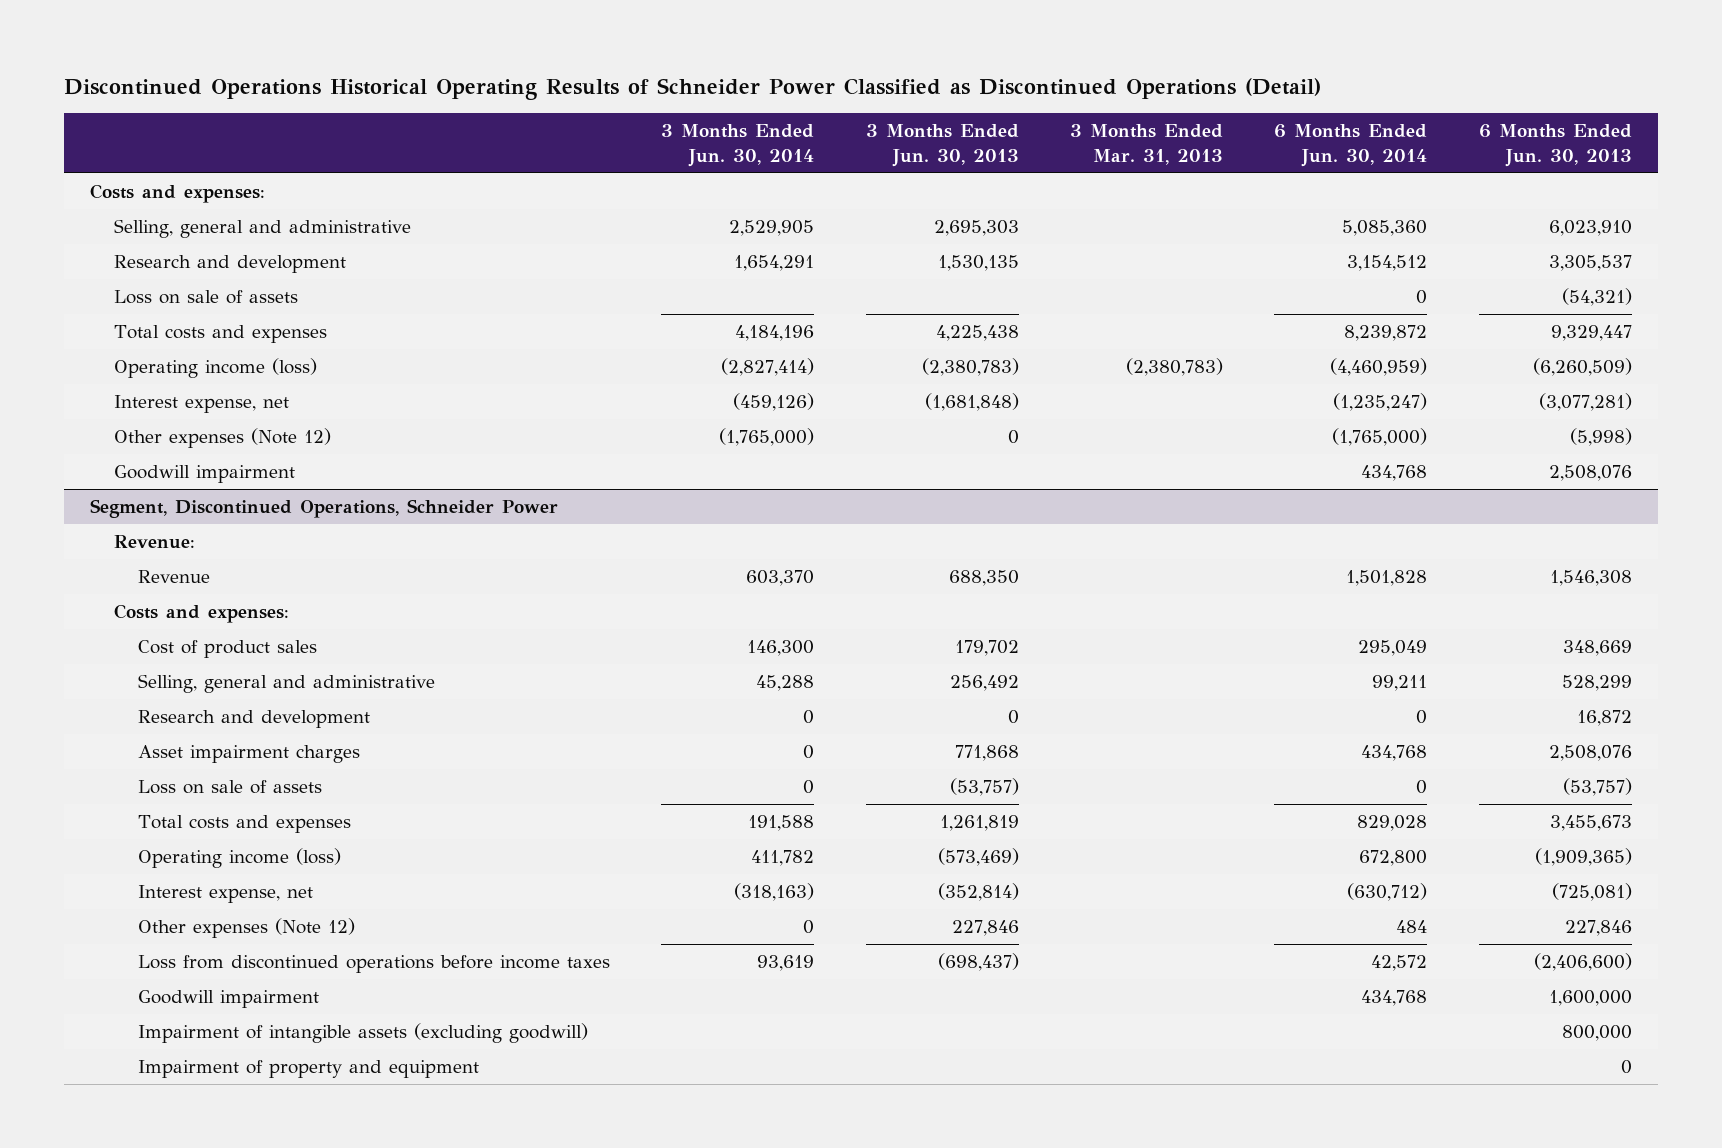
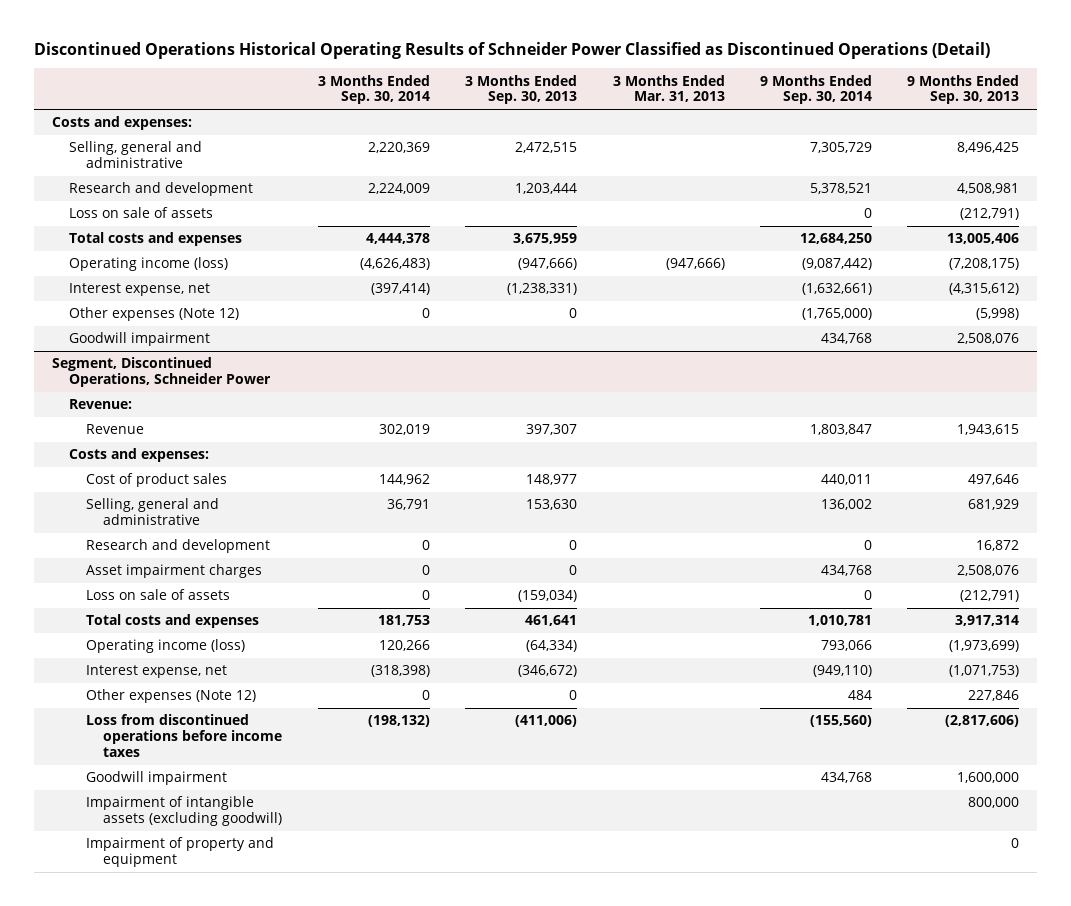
[661,124,815,167] 3 Months Ended Jun. 30, 2014 -> none
[865,124,1019,167] 3 Months Ended Jun. 30, 2013 -> none
[1274,124,1428,167] 6 Months Ended Jun. 30, 2014 -> none
[1478,124,1632,167] 6 Months Ended Jun. 30, 2013 -> none
none -> [317,74,430,105] 3 Months Ended Sep. 30, 2014
none -> [465,74,578,105] 3 Months Ended Sep. 30, 2013
none -> [760,74,873,105] 9 Months Ended Sep. 30, 2014
none -> [907,74,1020,105] 9 Months Ended Sep. 30, 2013
[1125,358,1223,377] (2,380,783) -> [665,258,725,271] (947,666)

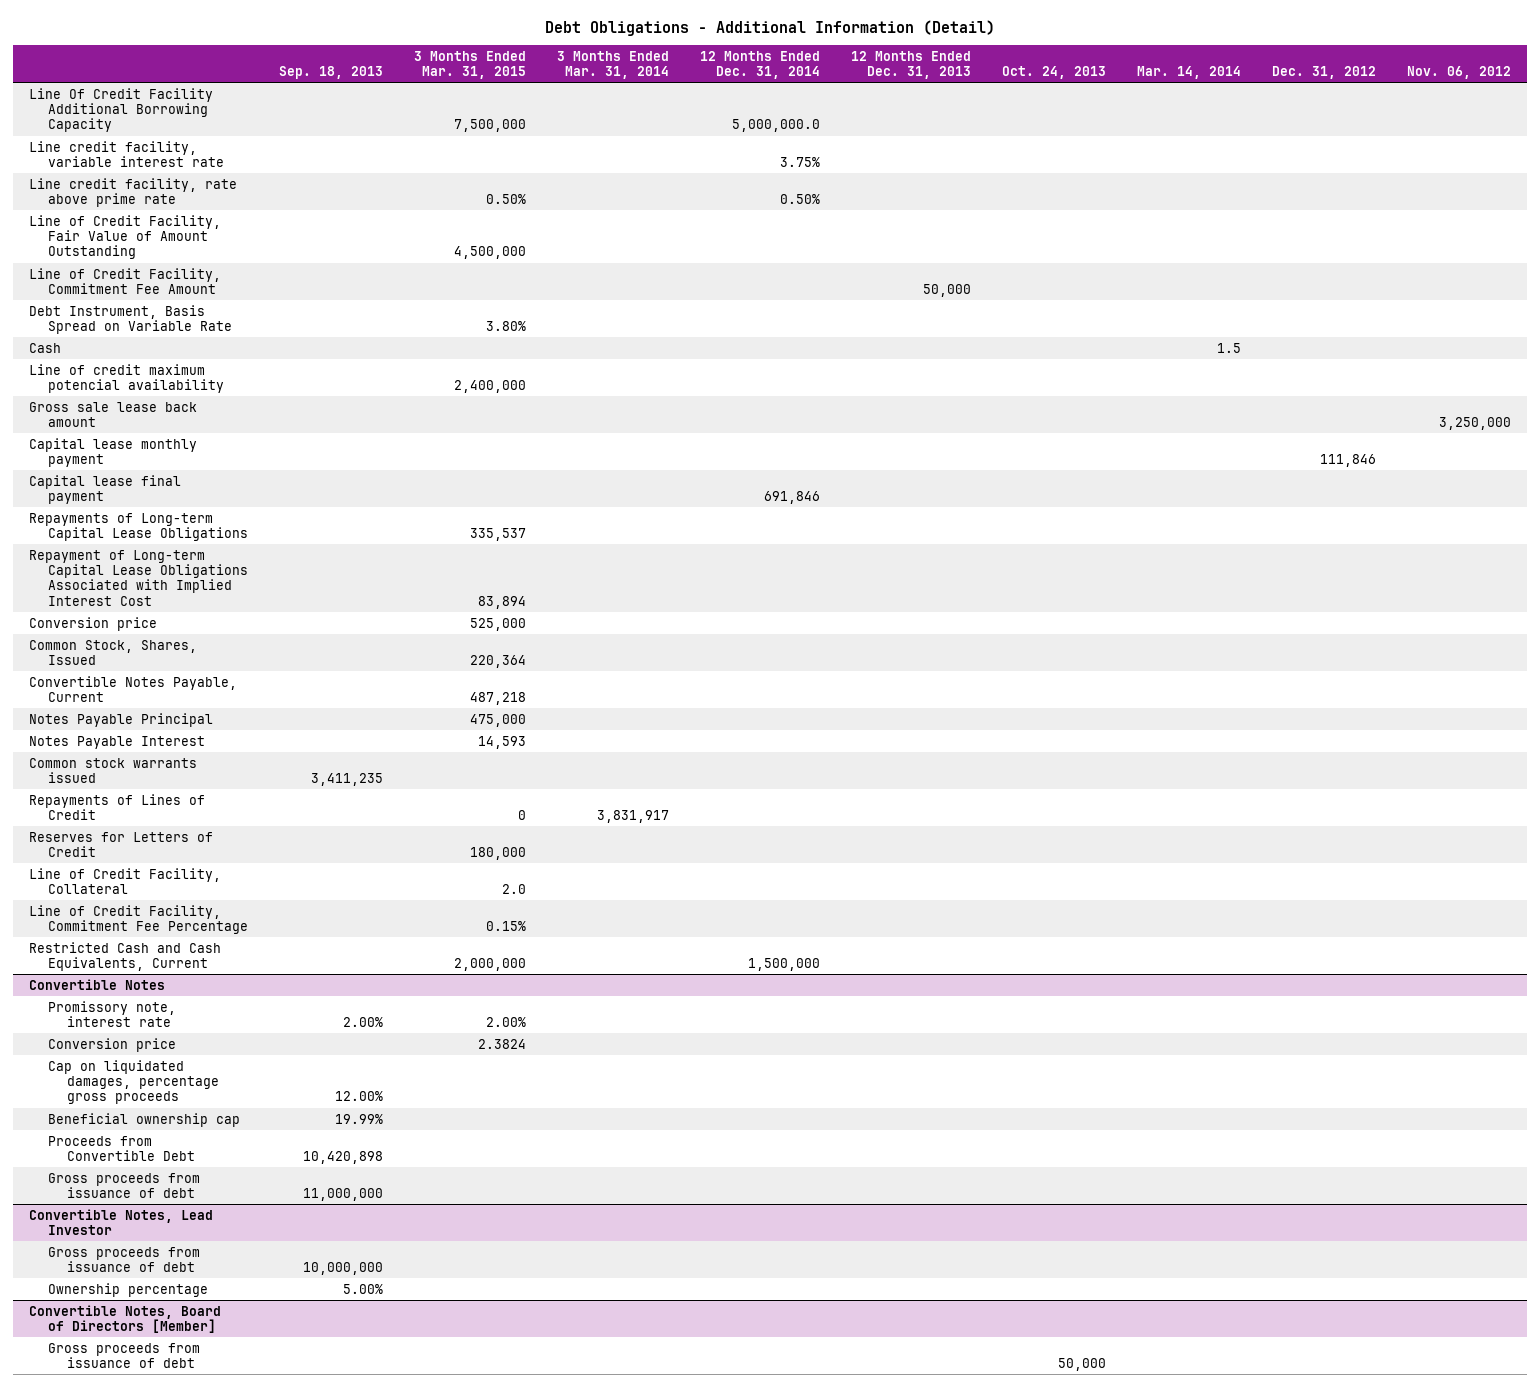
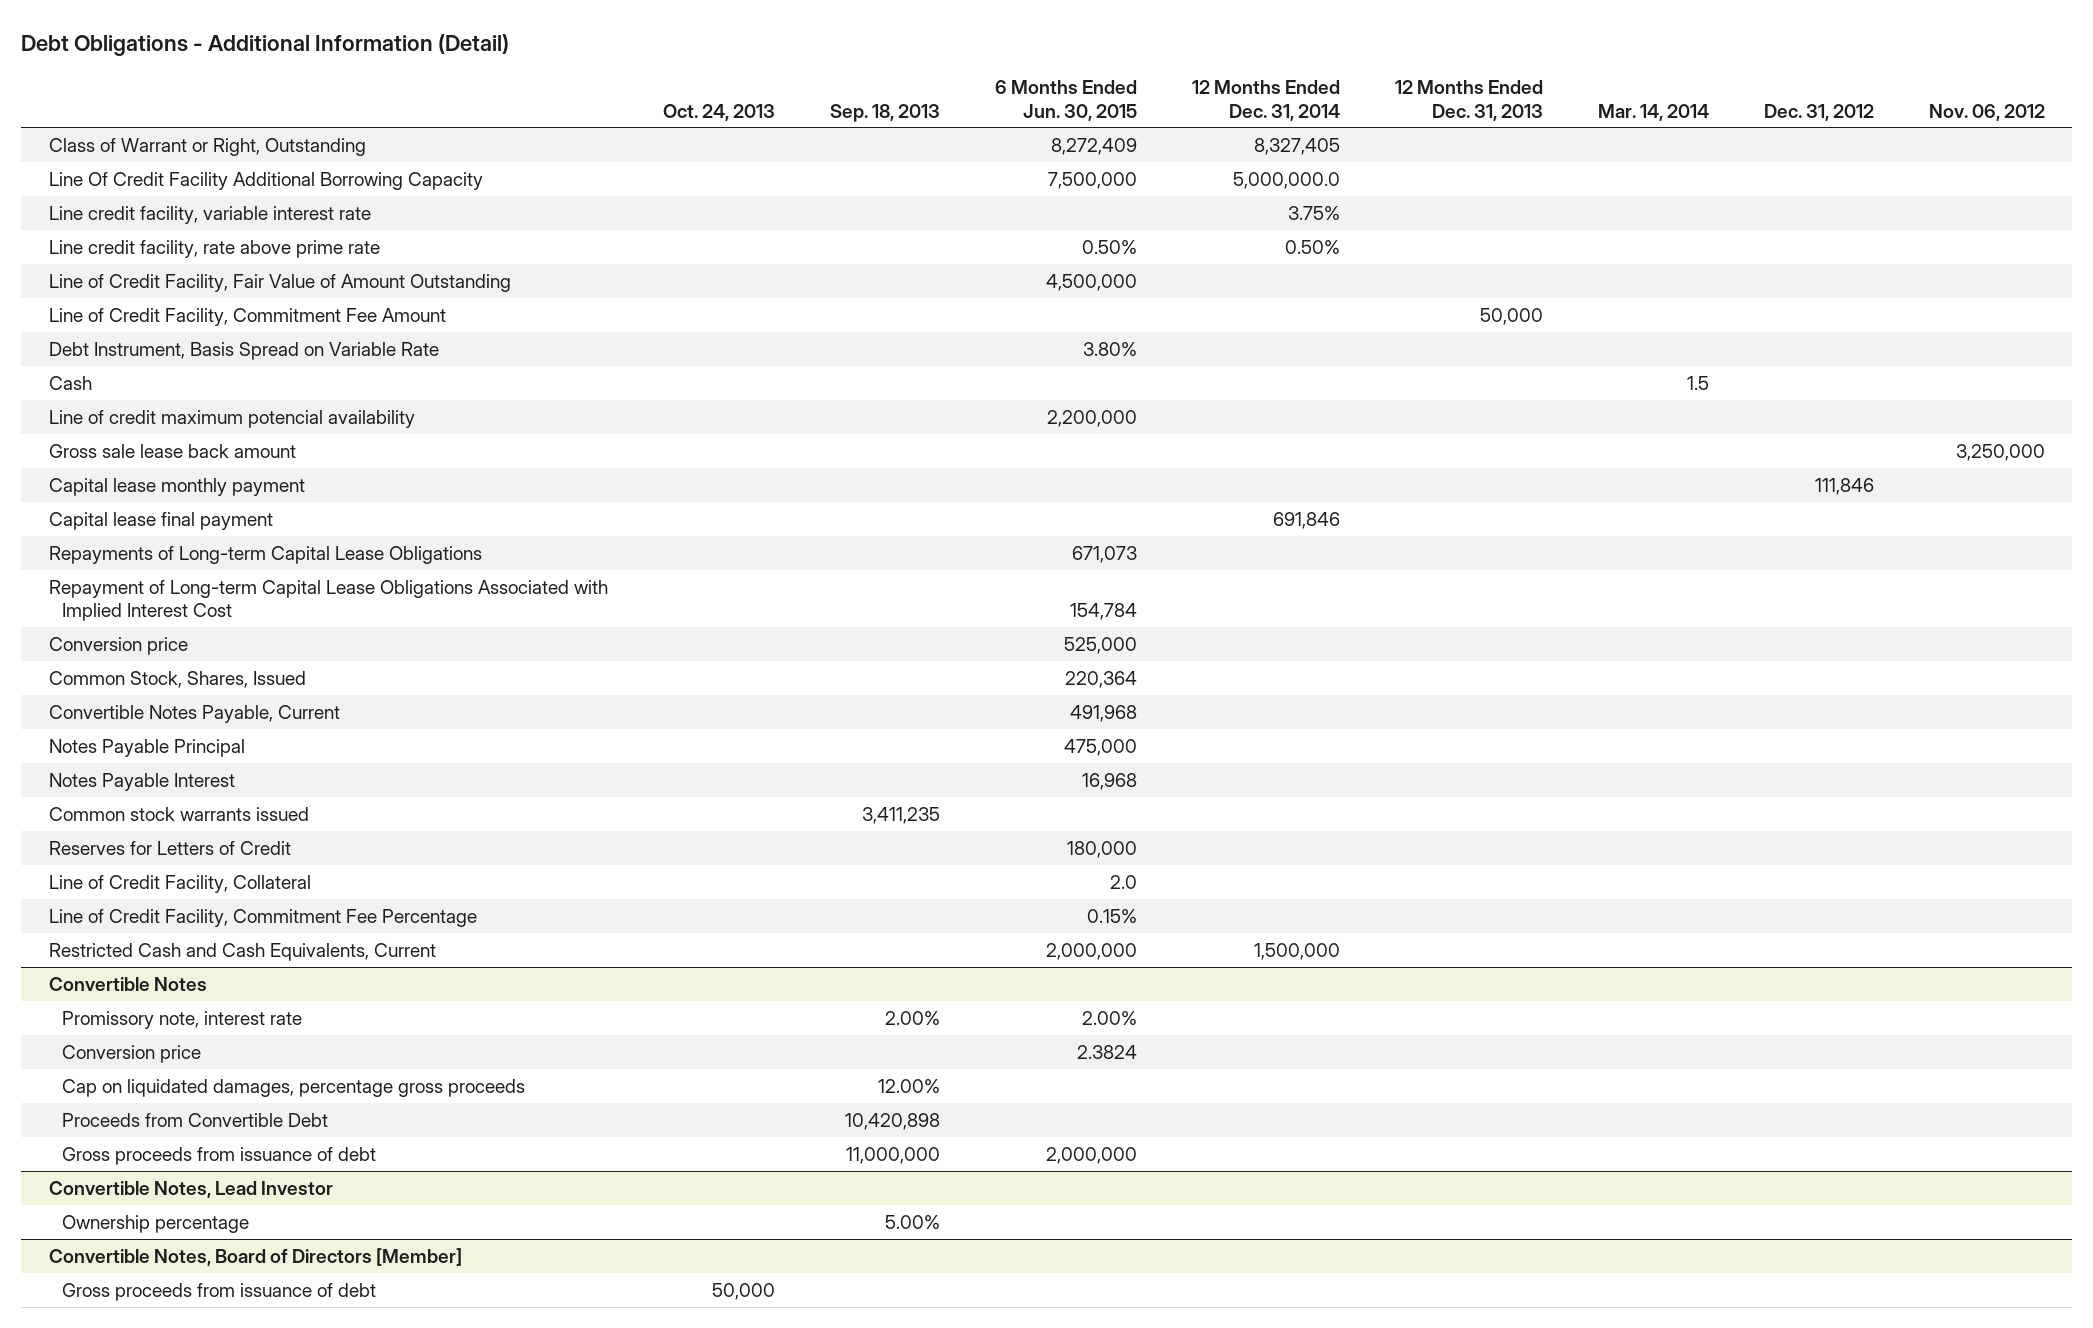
[414,50,527,79] 3 Months Ended Mar. 31, 2015 -> none
[557,50,670,79] 3 Months Ended Mar. 31, 2014 -> none
none -> [994,80,1137,121] 6 Months Ended Jun. 30, 2015
none -> [48,137,366,156] Class of Warrant or Right, Outstanding
[28,793,205,820] Repayments of Lines of Credit -> none
[48,1112,241,1127] Beneficial ownership cap -> none
[48,1246,201,1272] Gross proceeds from issuance of debt -> none

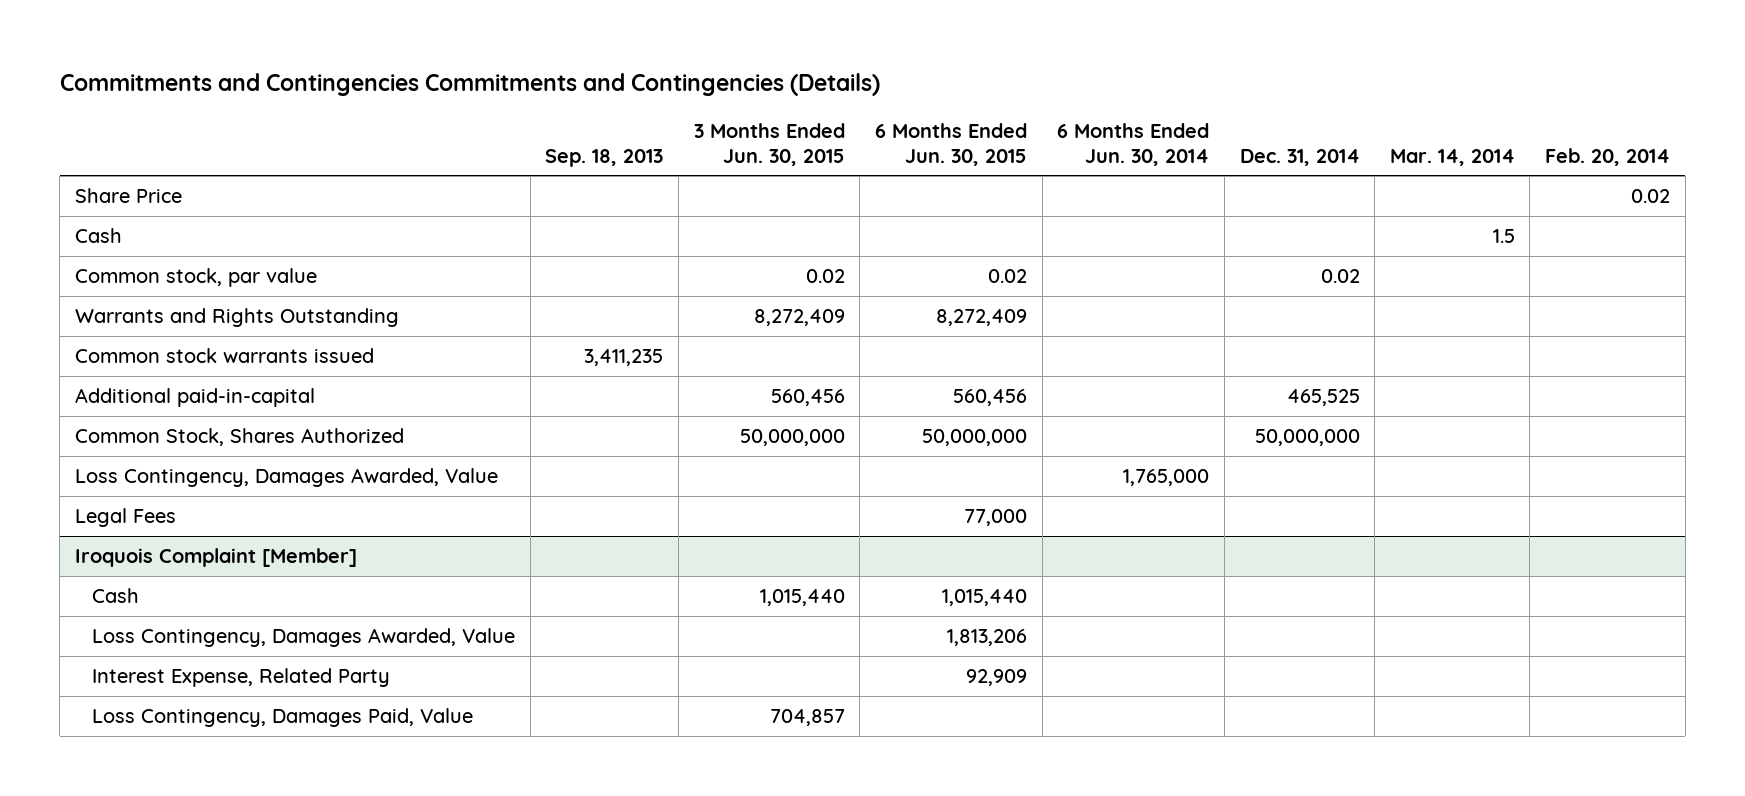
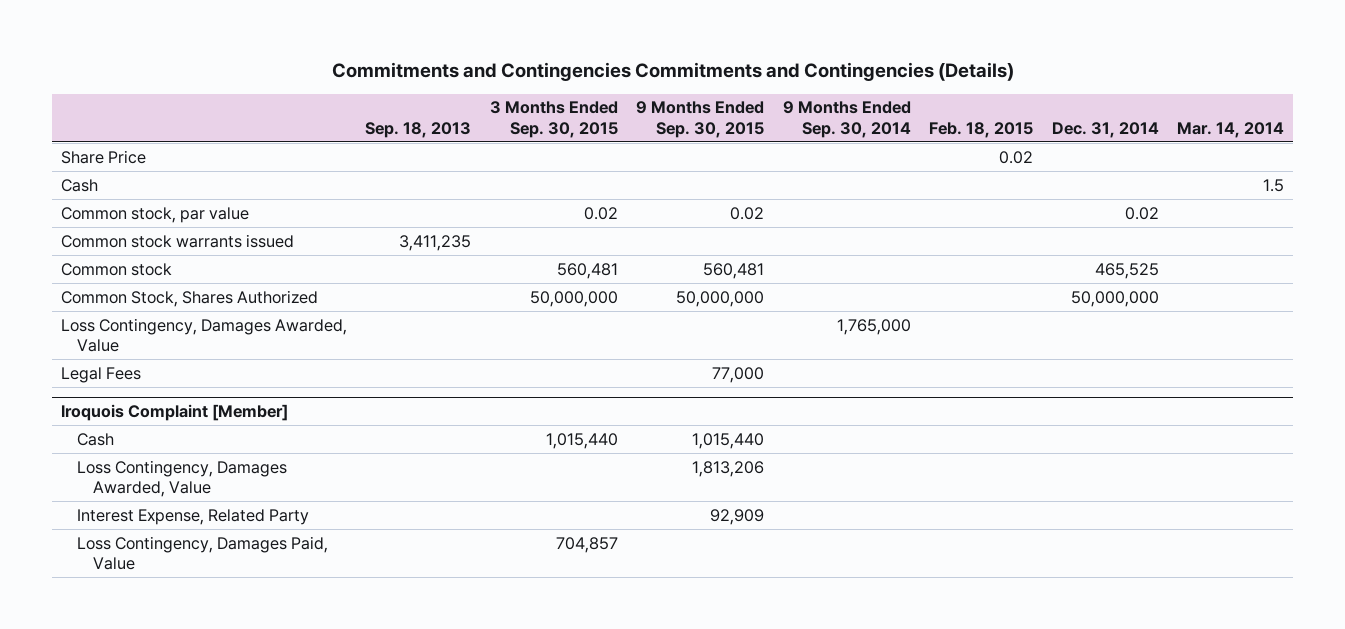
[693,123,845,166] 3 Months Ended Jun. 30, 2015 -> none
[874,123,1027,166] 6 Months Ended Jun. 30, 2015 -> none
[1057,123,1210,166] 6 Months Ended Jun. 30, 2014 -> none
[1545,147,1671,166] Feb. 20, 2014 -> none
none -> [489,101,618,138] 3 Months Ended Sep. 30, 2015
none -> [636,101,765,138] 9 Months Ended Sep. 30, 2015
none -> [782,101,911,138] 9 Months Ended Sep. 30, 2014
none -> [929,121,1034,138] Feb. 18, 2015
[74,307,399,327] Warrants and Rights Outstanding -> none
[74,387,315,407] Additional paid-in-capital -> [60,262,172,276] Common stock

